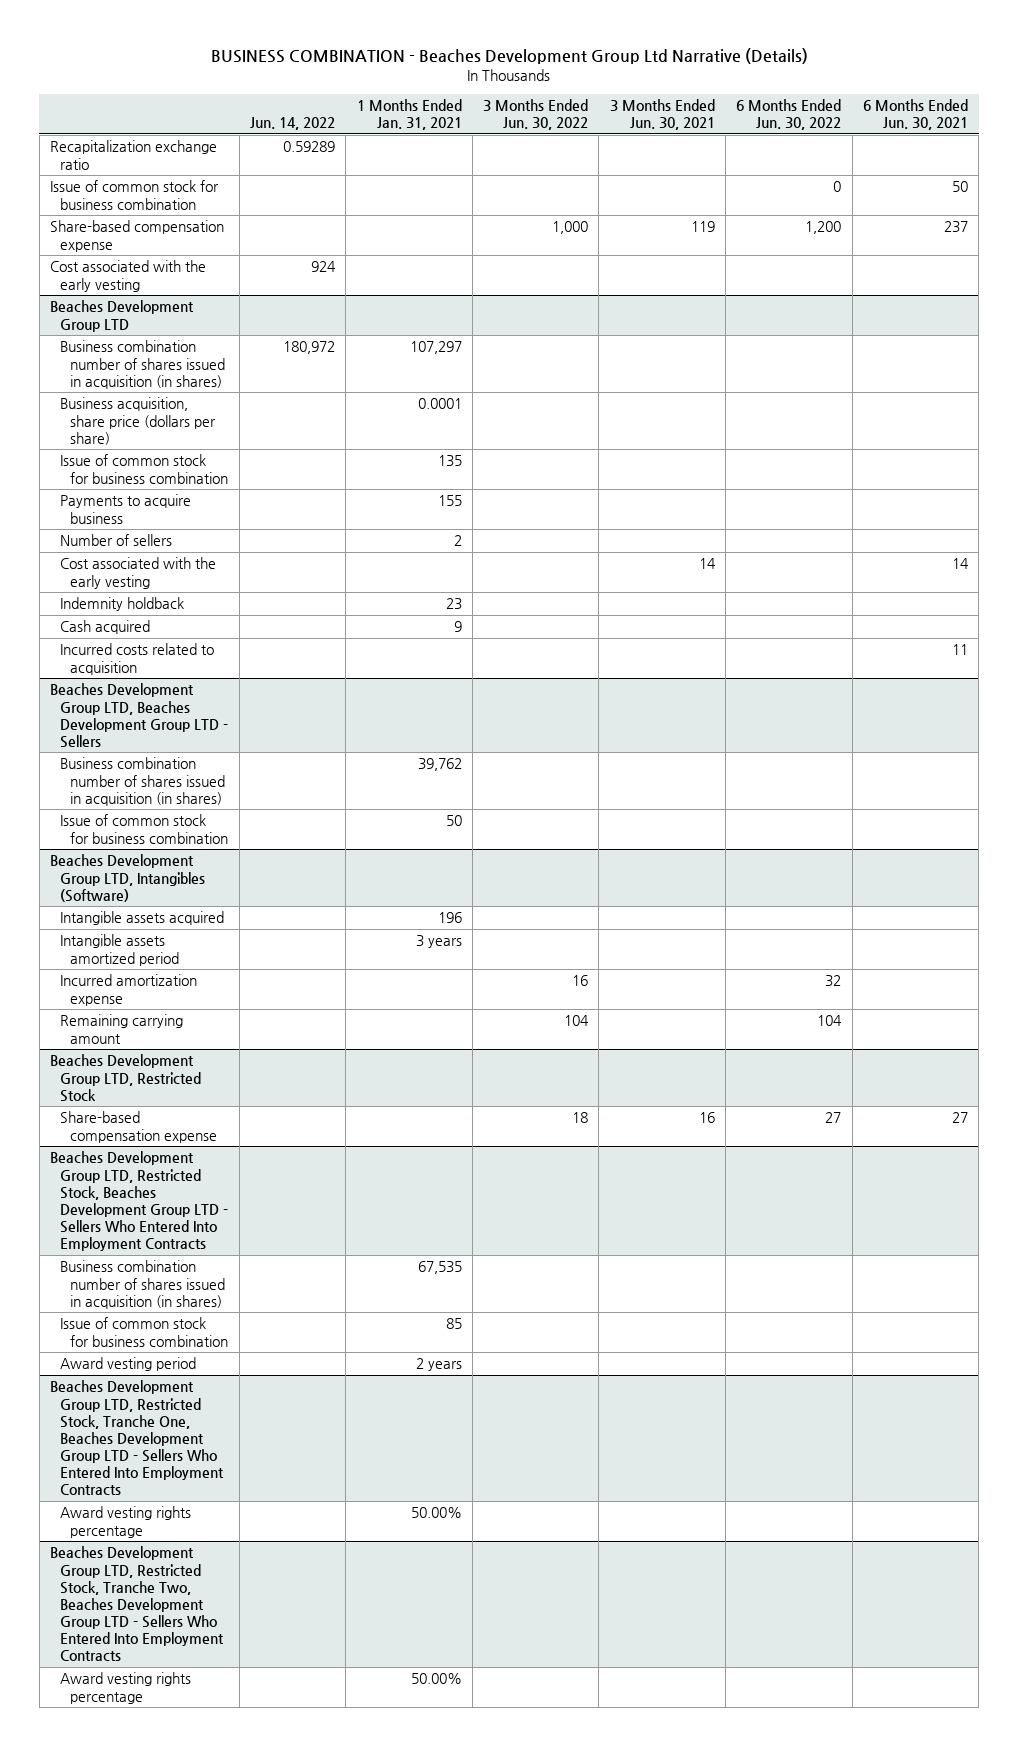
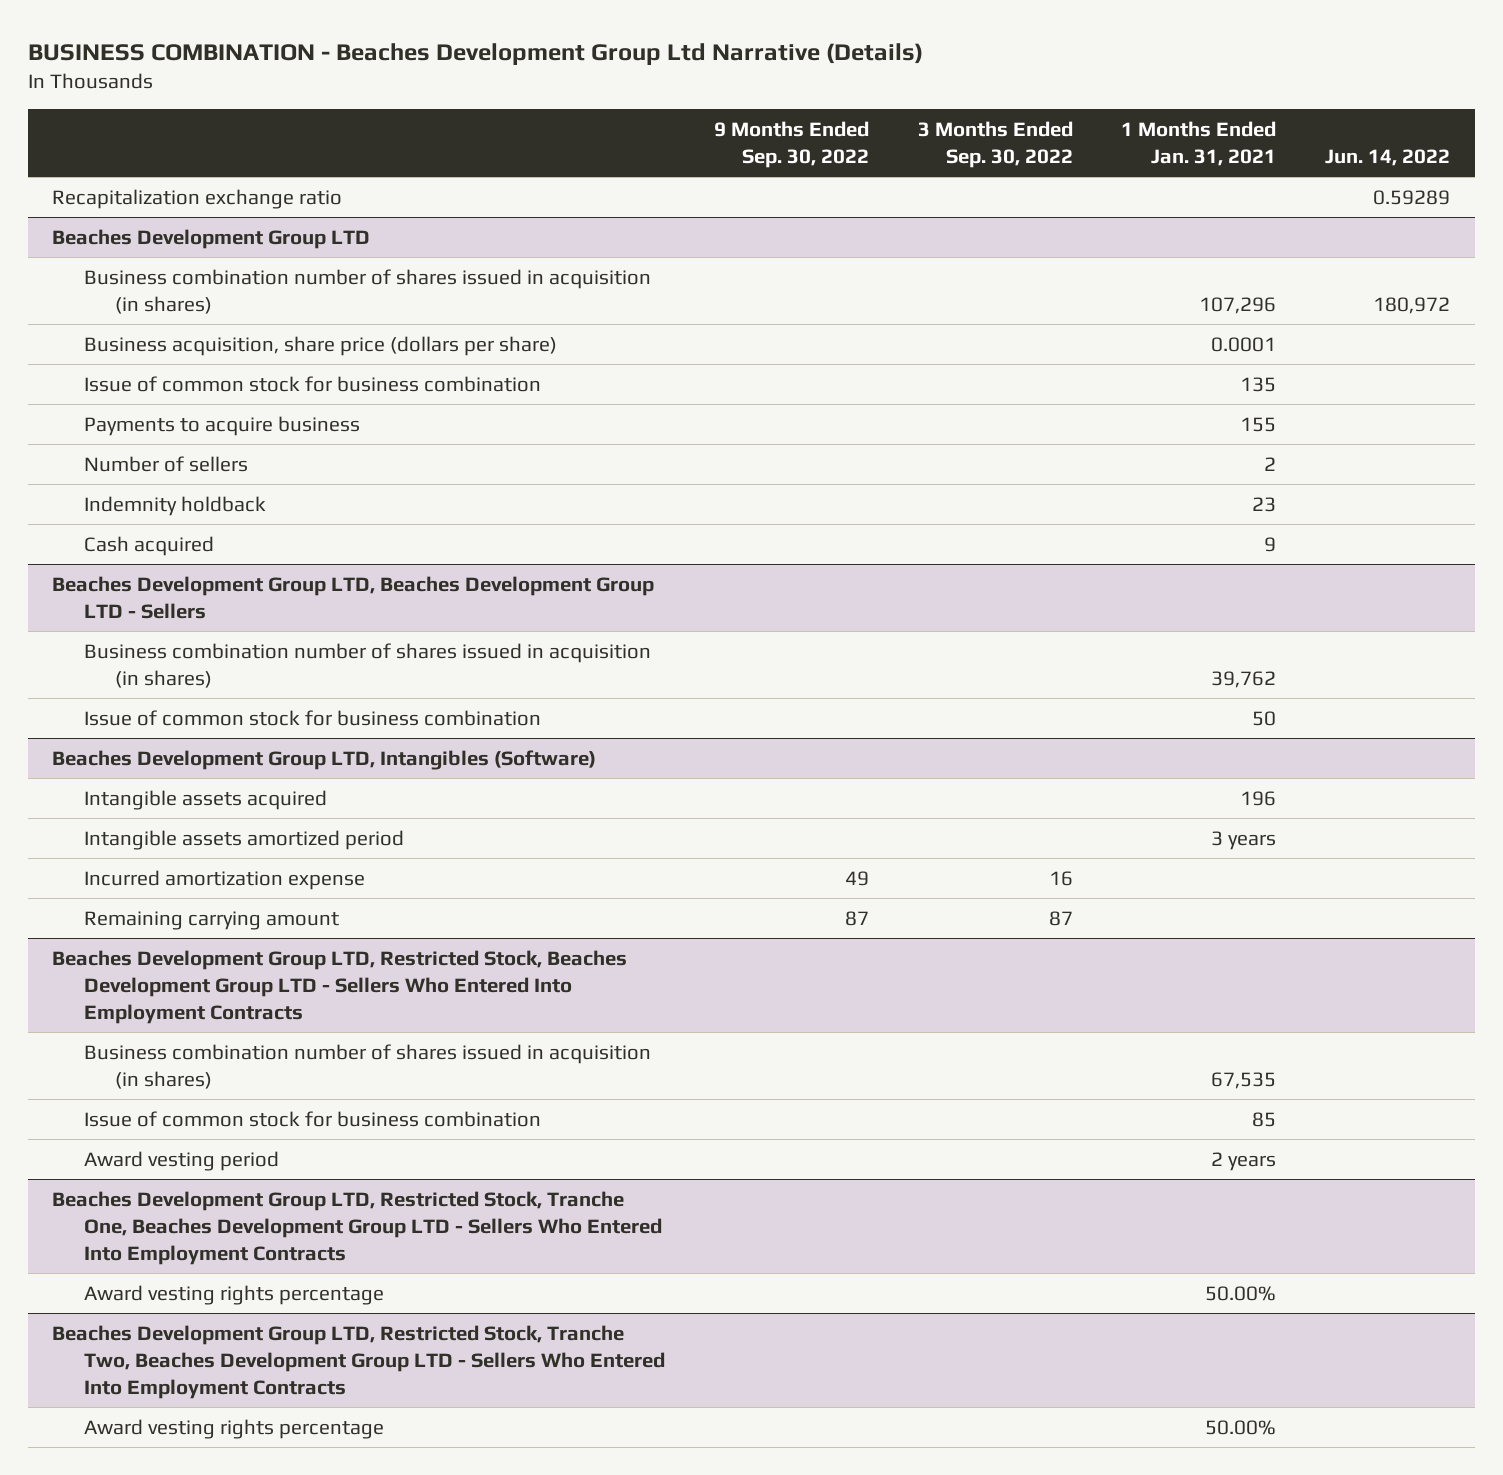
[483,98,589,131] 3 Months Ended Jun. 30, 2022 -> none
[609,98,715,131] 3 Months Ended Jun. 30, 2021 -> none
[736,98,842,131] 6 Months Ended Jun. 30, 2022 -> none
[862,98,968,131] 6 Months Ended Jun. 30, 2021 -> none
none -> [713,120,869,168] 9 Months Ended Sep. 30, 2022
none -> [917,120,1073,168] 3 Months Ended Sep. 30, 2022
[50,180,220,210] Issue of common stock for business combination -> none
[50,220,225,252] Share-based compensation expense -> none
[50,260,207,292] Cost associated with the early vesting -> none
[409,341,462,355] 107,297 -> [1199,296,1277,314] 107,296
[60,557,217,589] Cost associated with the early vesting -> none
[60,643,215,675] Incurred costs related to acquisition -> none
[50,1054,202,1102] Beaches Development Group LTD, Restricted Stock -> none
[60,1111,218,1143] Share-based compensation expense -> none

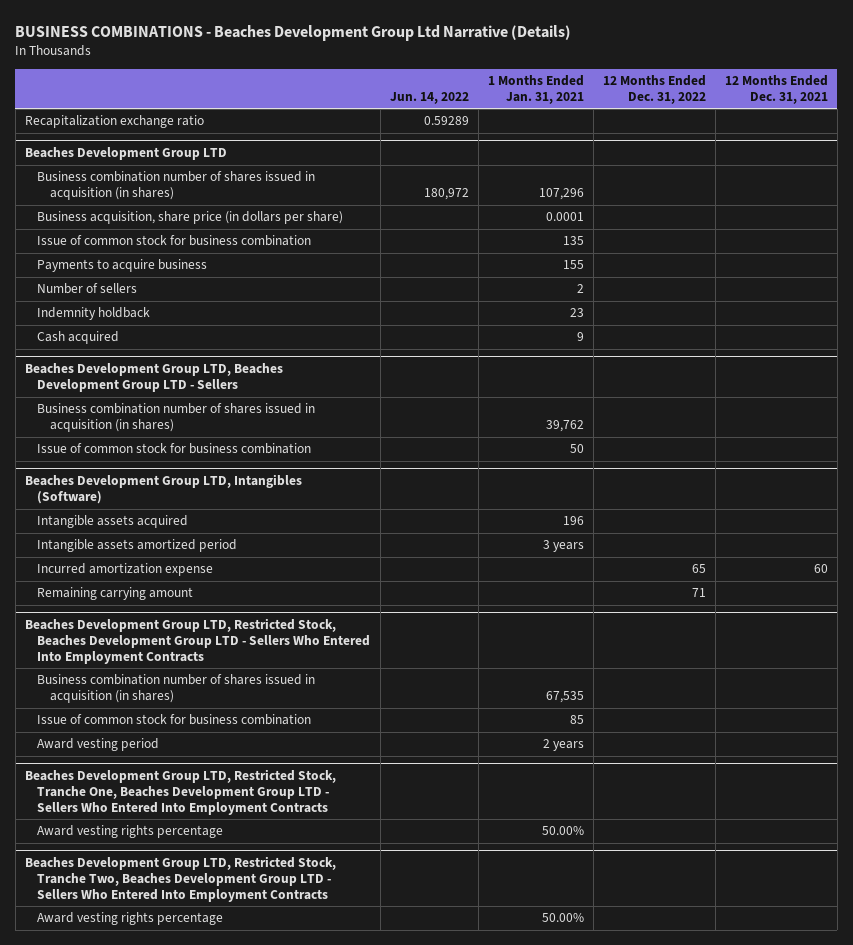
[28,43,924,66] BUSINESS COMBINATION - Beaches Development Group Ltd Narrative (Details) -> [15,24,572,41] BUSINESS COMBINATIONS - Beaches Development Group Ltd Narrative (Details)
[713,120,869,168] 9 Months Ended Sep. 30, 2022 -> none
[917,120,1073,168] 3 Months Ended Sep. 30, 2022 -> none
none -> [602,75,706,104] 12 Months Ended Dec. 31, 2022
none -> [724,75,828,104] 12 Months Ended Dec. 31, 2021
[83,335,557,356] Business acquisition, share price (dollars per share) -> [37,211,344,225] Business acquisition, share price (in dollars per share)

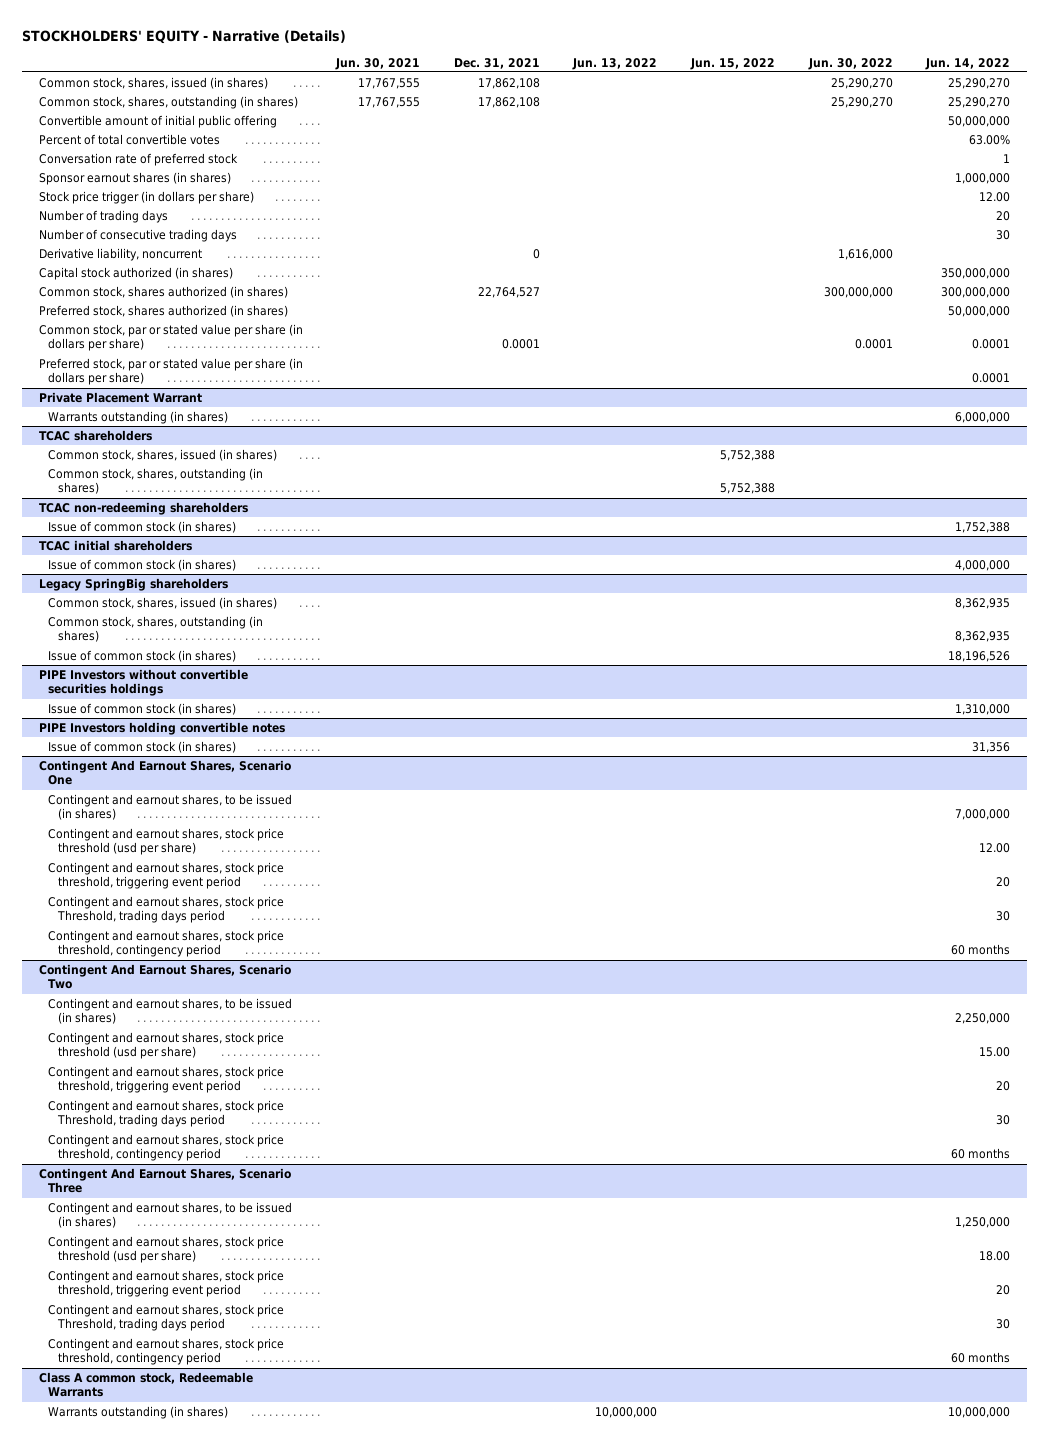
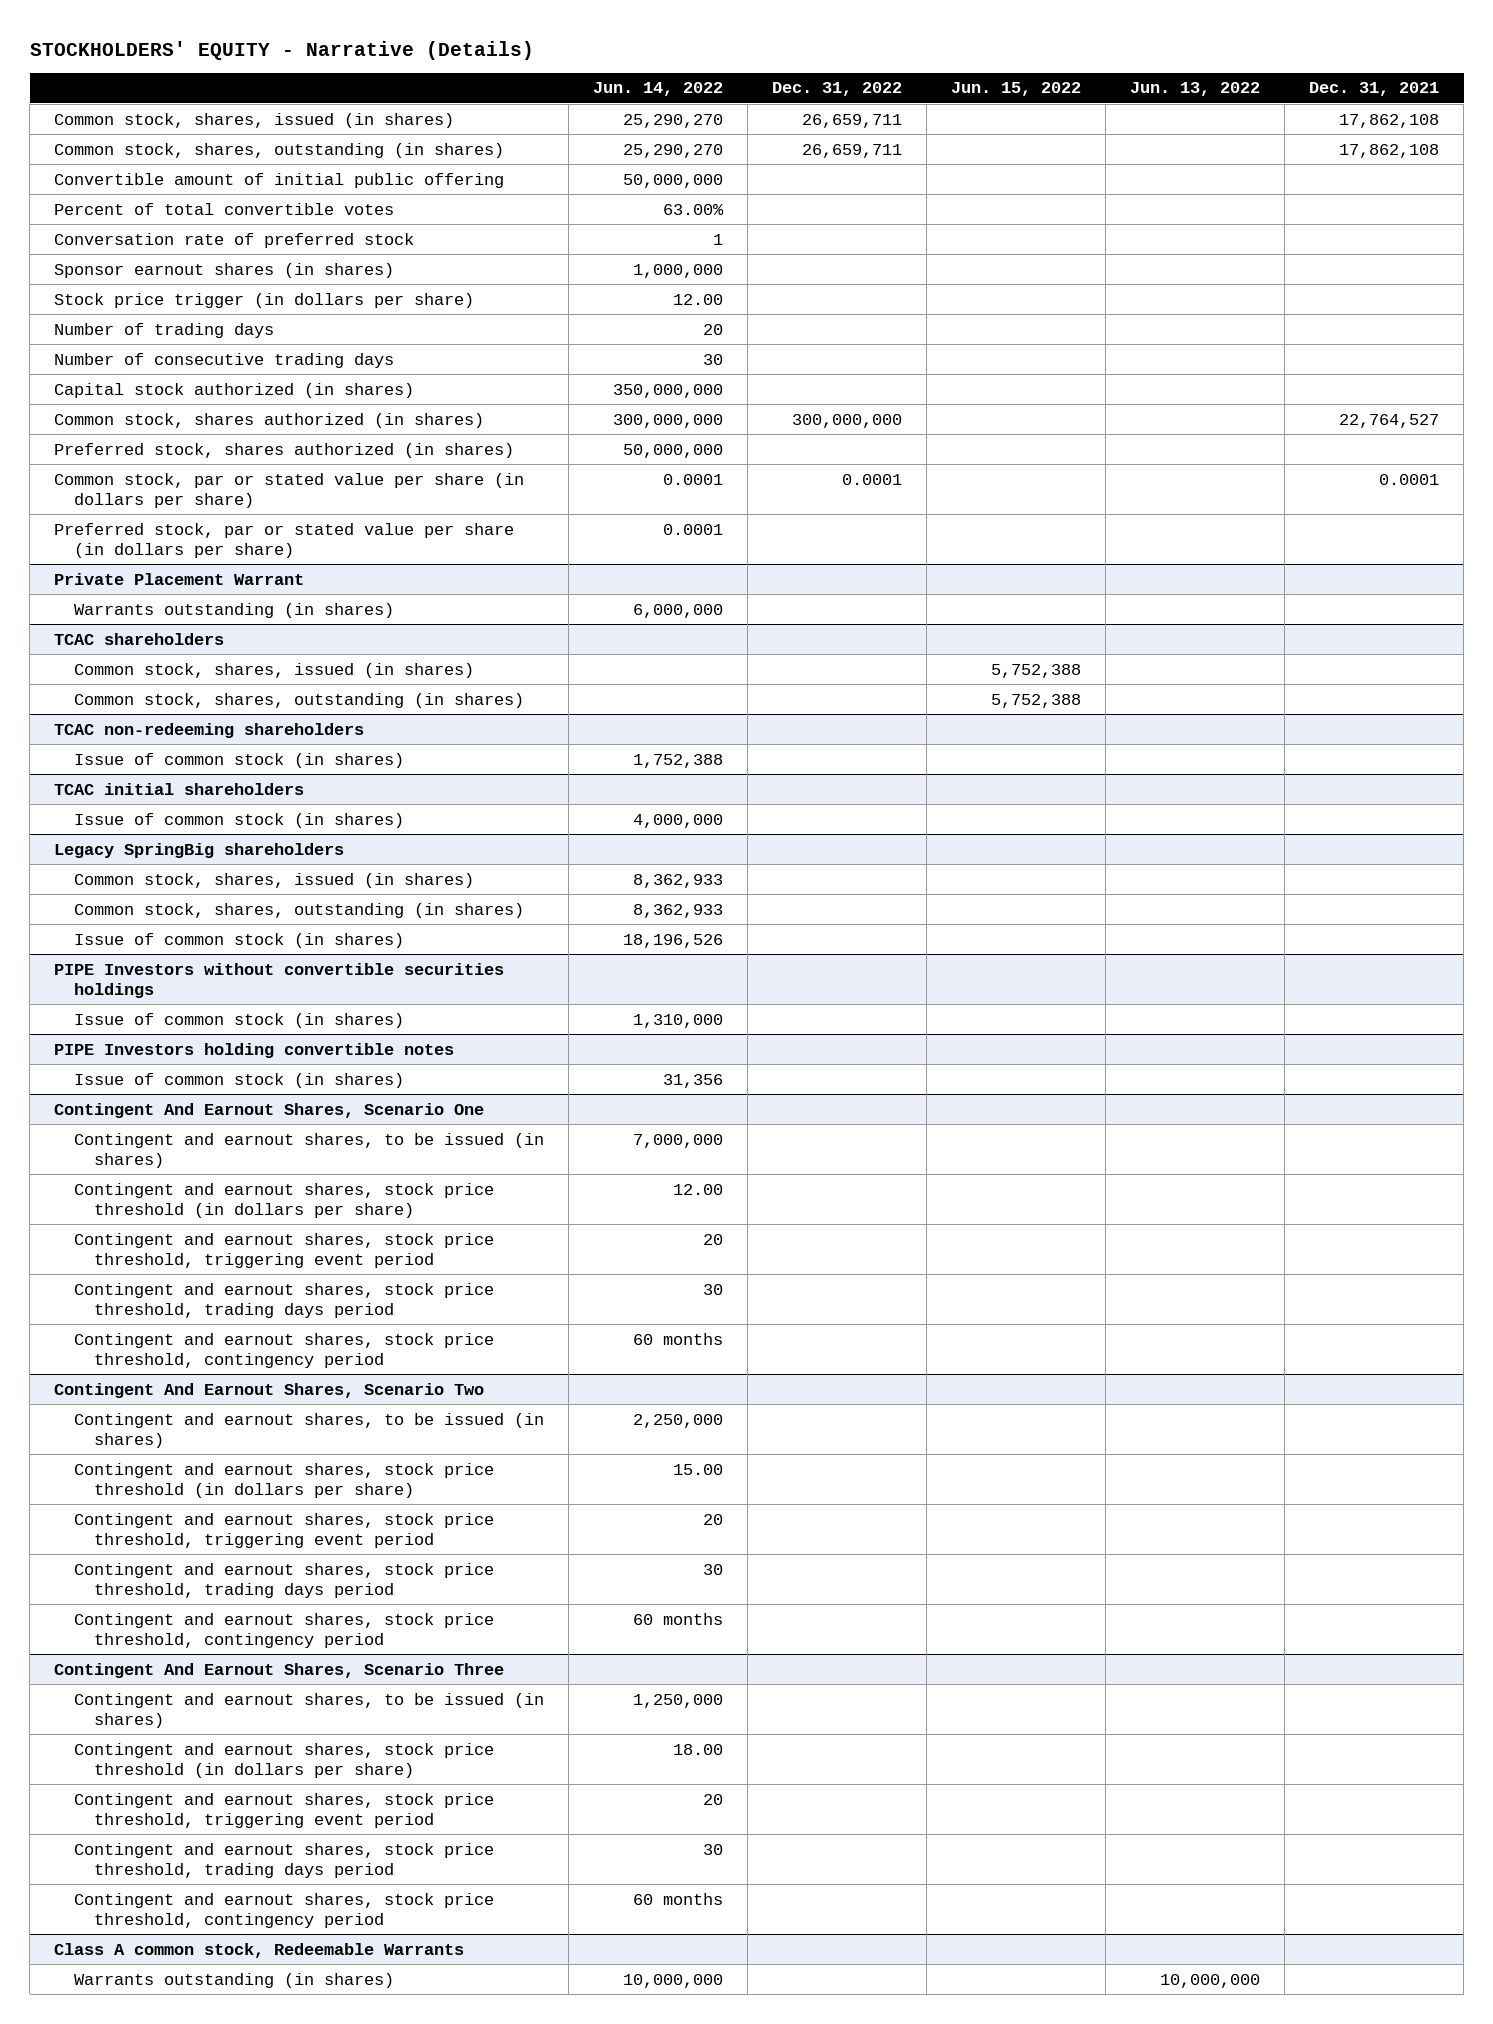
[335,57,421,70] Jun. 30, 2021 -> none
[807,57,893,70] Jun. 30, 2022 -> none
none -> [771,82,902,97] Dec. 31, 2022
[38,247,202,261] Derivative liability, noncurrent -> none
[955,597,1011,609] 8,362,935 -> [632,873,723,888] 8,362,933
[955,631,1011,643] 8,362,935 -> [632,903,723,918] 8,362,933
[48,827,285,856] Contingent and earnout shares, stock price threshold (usd per share) -> [73,1182,494,1218] Contingent and earnout shares, stock price threshold (in dollars per share)
[48,895,285,924] Contingent and earnout shares, stock price Threshold, trading days period -> [73,1282,494,1318] Contingent and earnout shares, stock price threshold, trading days period
[48,1031,285,1060] Contingent and earnout shares, stock price threshold (usd per share) -> [73,1462,494,1498] Contingent and earnout shares, stock price threshold (in dollars per share)
[48,1099,285,1128] Contingent and earnout shares, stock price Threshold, trading days period -> [73,1562,494,1598] Contingent and earnout shares, stock price threshold, trading days period
[48,1235,285,1264] Contingent and earnout shares, stock price threshold (usd per share) -> [73,1742,494,1778] Contingent and earnout shares, stock price threshold (in dollars per share)
[48,1303,285,1332] Contingent and earnout shares, stock price Threshold, trading days period -> [73,1842,494,1878] Contingent and earnout shares, stock price threshold, trading days period

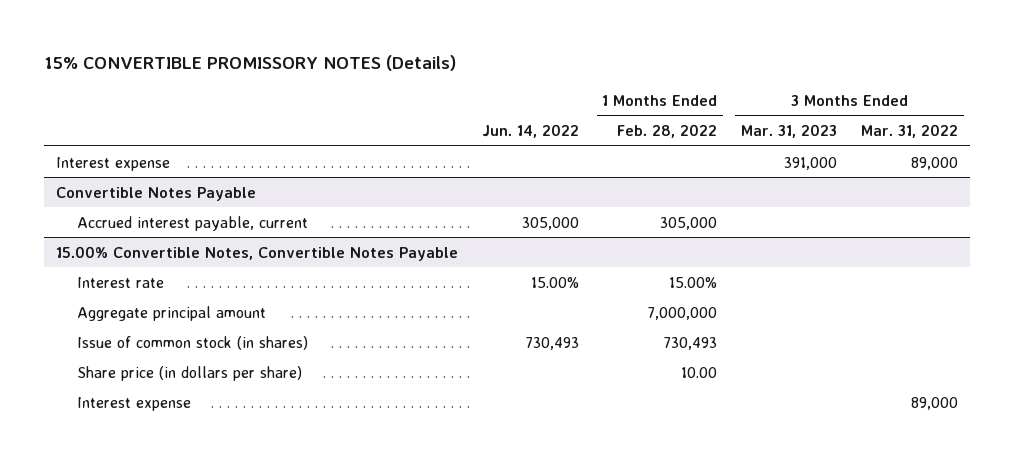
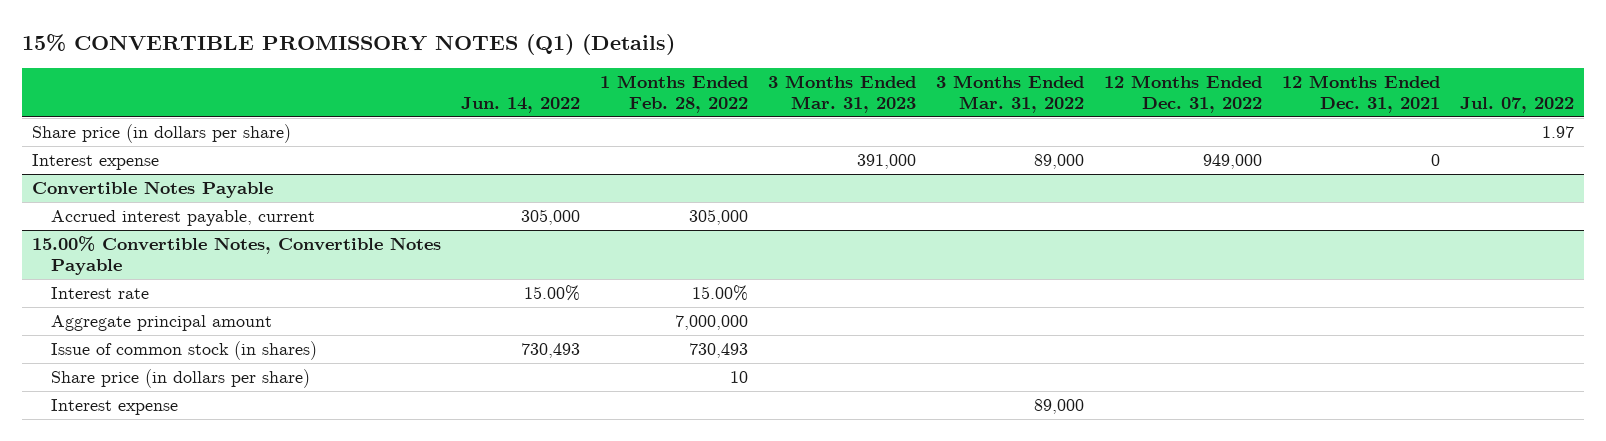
[43,55,456,72] 15% CONVERTIBLE PROMISSORY NOTES (Details) -> [22,33,676,55] 15% CONVERTIBLE PROMISSORY NOTES (Q1) (Details)
none -> [1104,74,1263,113] 12 Months Ended Dec. 31, 2022
none -> [1282,74,1441,113] 12 Months Ended Dec. 31, 2021
none -> [1459,96,1574,113] Jul. 07, 2022
none -> [32,124,292,144] Share price (in dollars per share)
[681,366,718,378] 10.00 -> [730,371,749,384] 10

